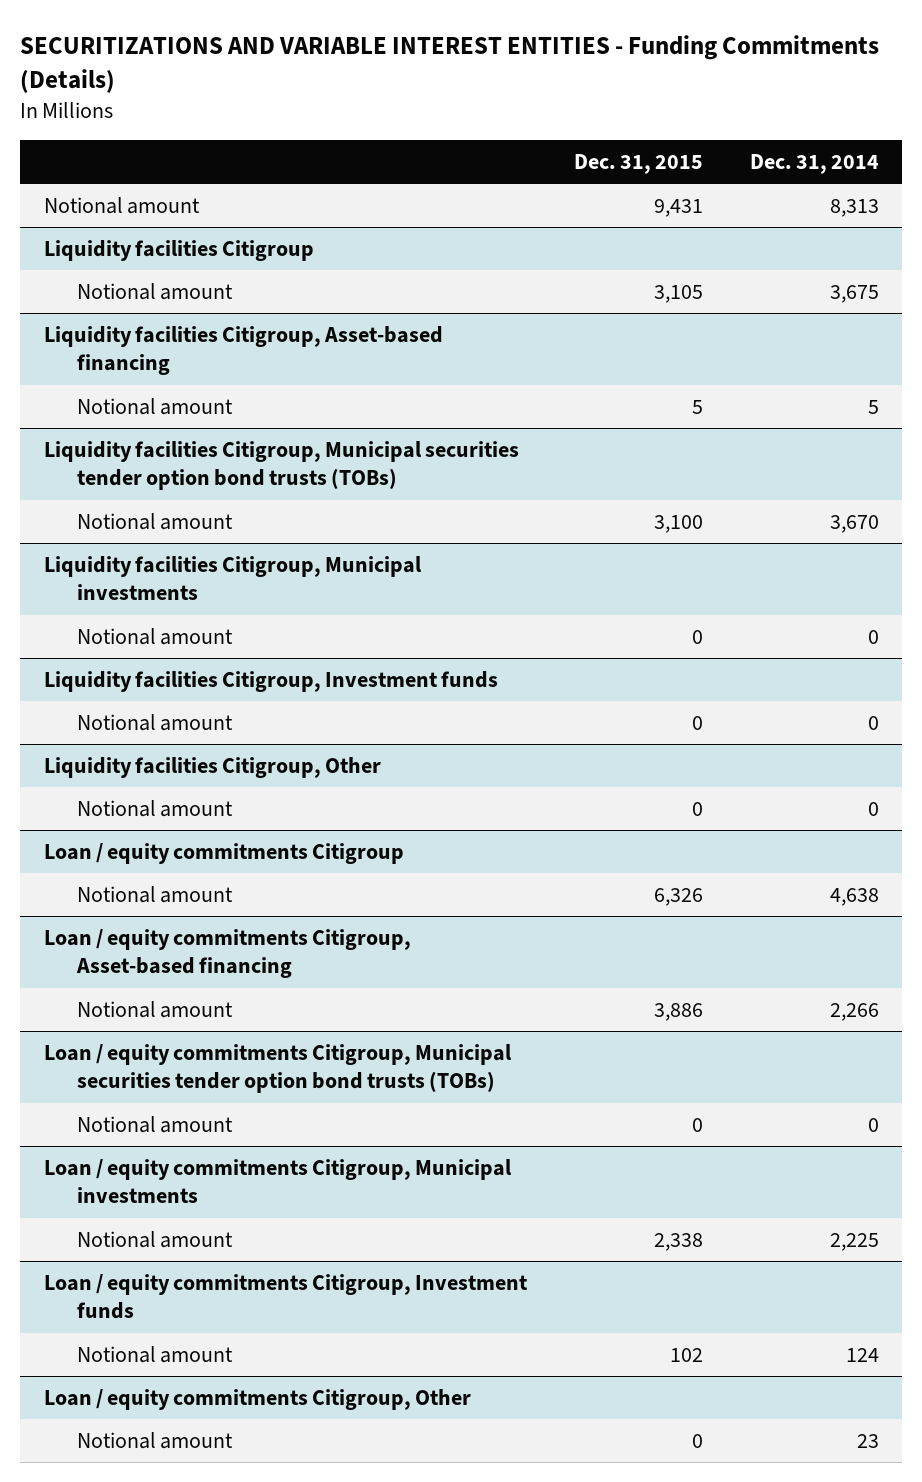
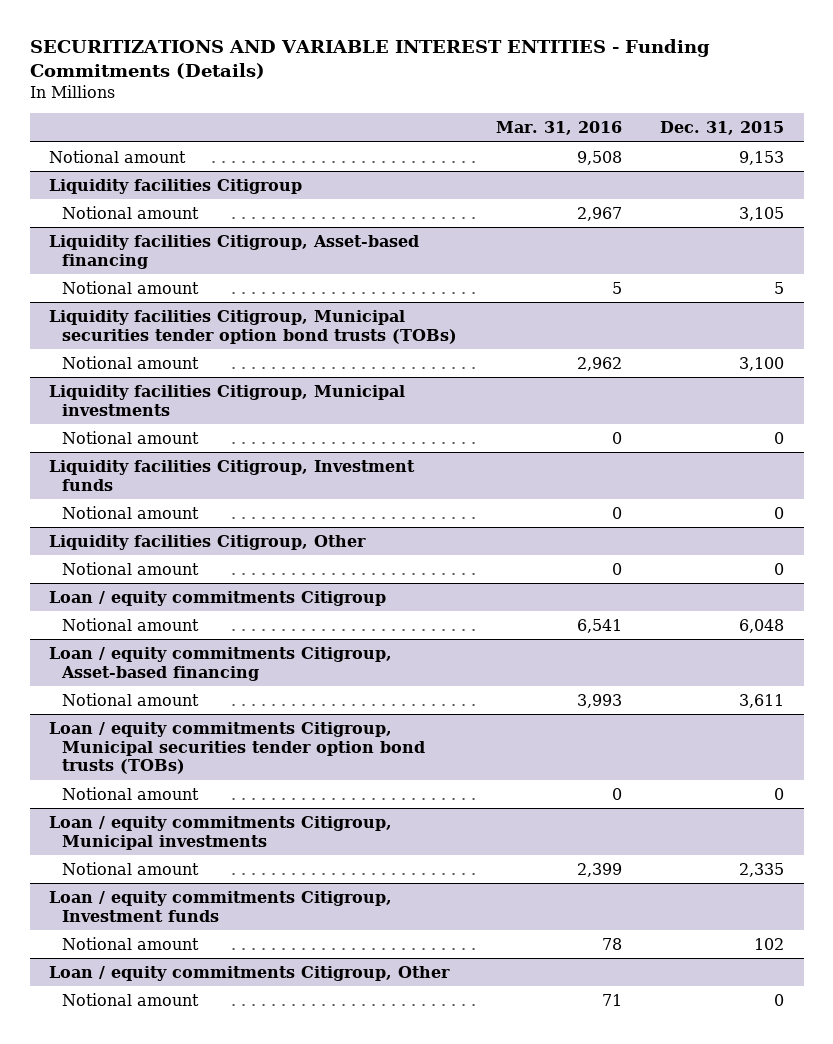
[749,153,879,174] Dec. 31, 2014 -> none
none -> [495,121,622,136] Mar. 31, 2016
[653,198,703,217] 9,431 -> [739,150,785,165] 9,153
[653,887,703,906] 6,326 -> [739,618,785,633] 6,048
[653,1002,703,1021] 3,886 -> [739,693,785,708] 3,611
[653,1232,703,1251] 2,338 -> [739,862,785,877] 2,335

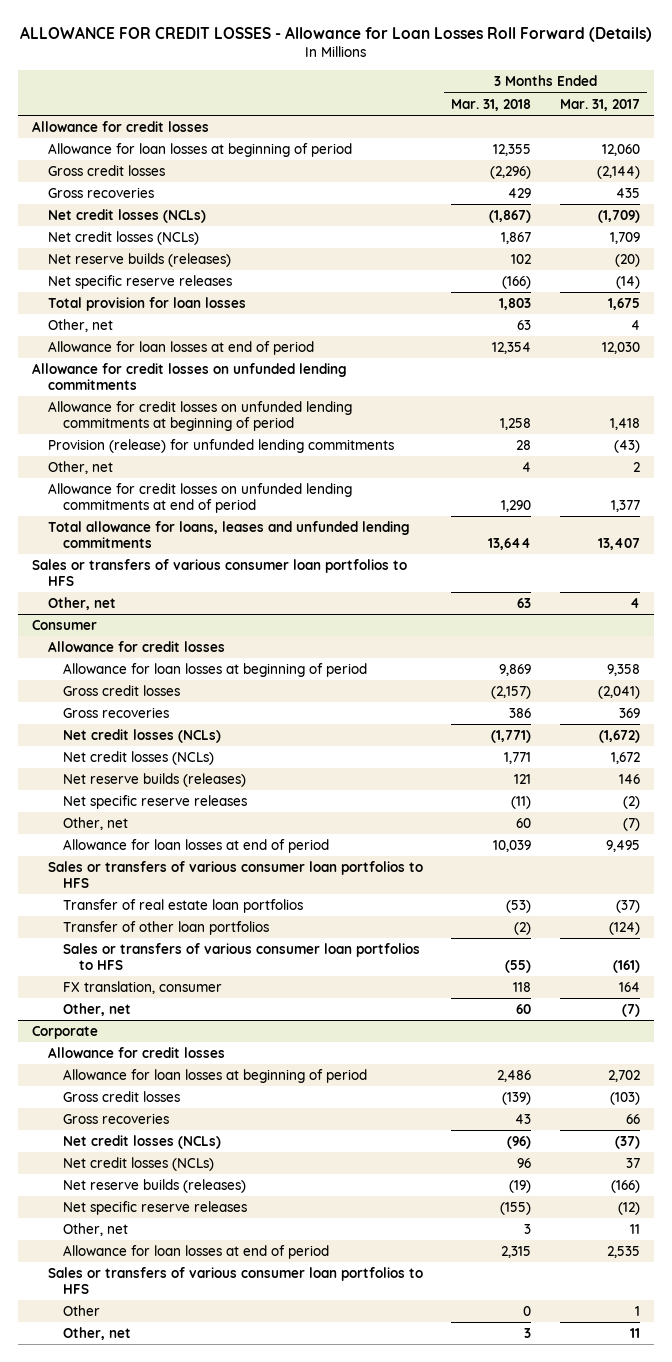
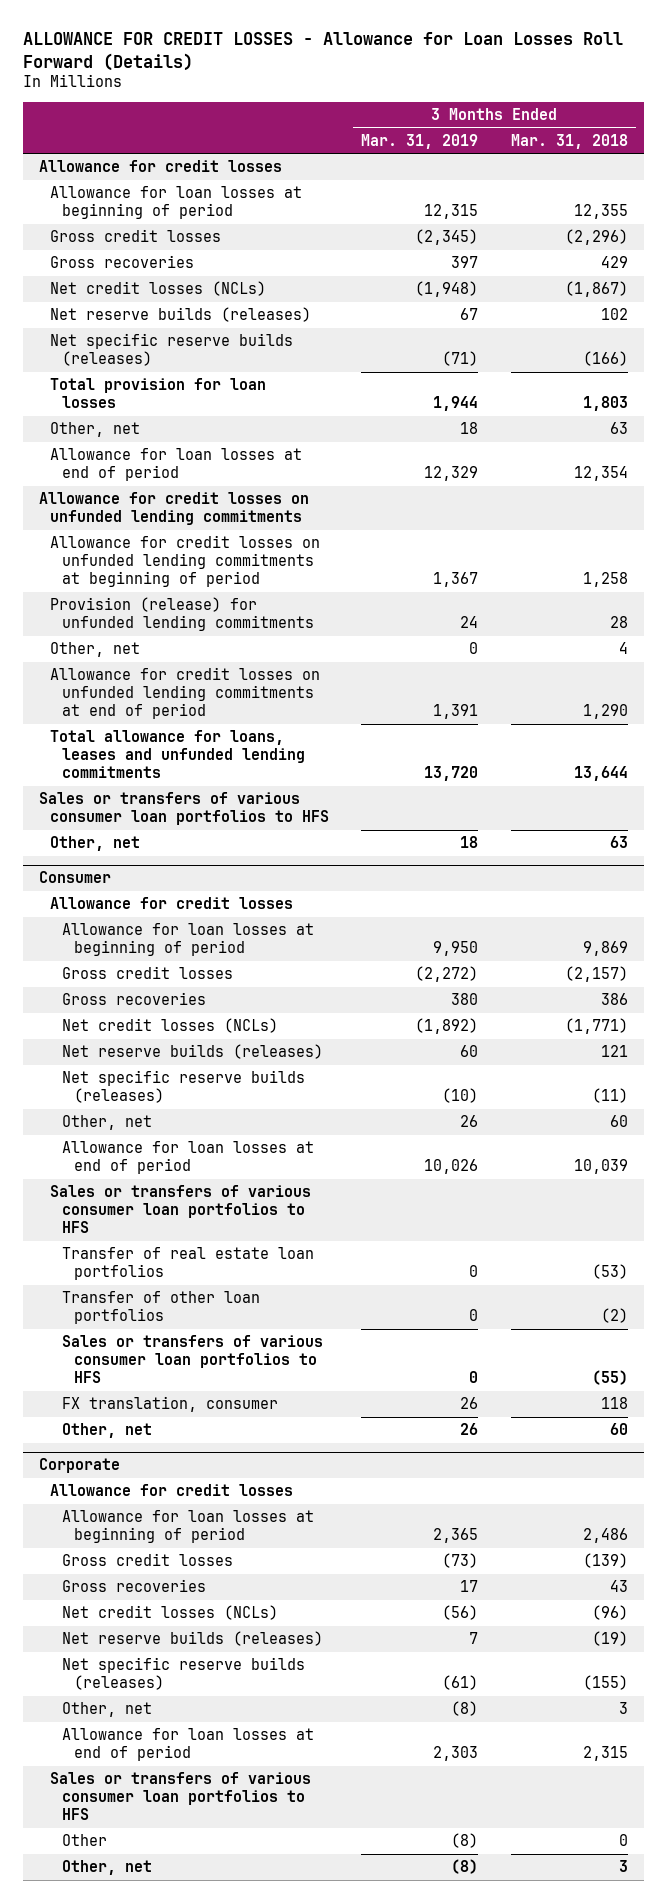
[559,98,640,111] Mar. 31, 2017 -> none
none -> [361,133,479,149] Mar. 31, 2019
[47,230,199,245] Net credit losses (NCLs) -> none
[47,274,232,289] Net specific reserve releases -> [50,333,294,367] Net specific reserve builds (releases)
[63,750,215,765] Net credit losses (NCLs) -> none
[63,794,248,809] Net specific reserve releases -> [62,1070,306,1104] Net specific reserve builds (releases)
[63,1156,215,1171] Net credit losses (NCLs) -> none
[63,1200,248,1215] Net specific reserve releases -> [62,1657,306,1691] Net specific reserve builds (releases)

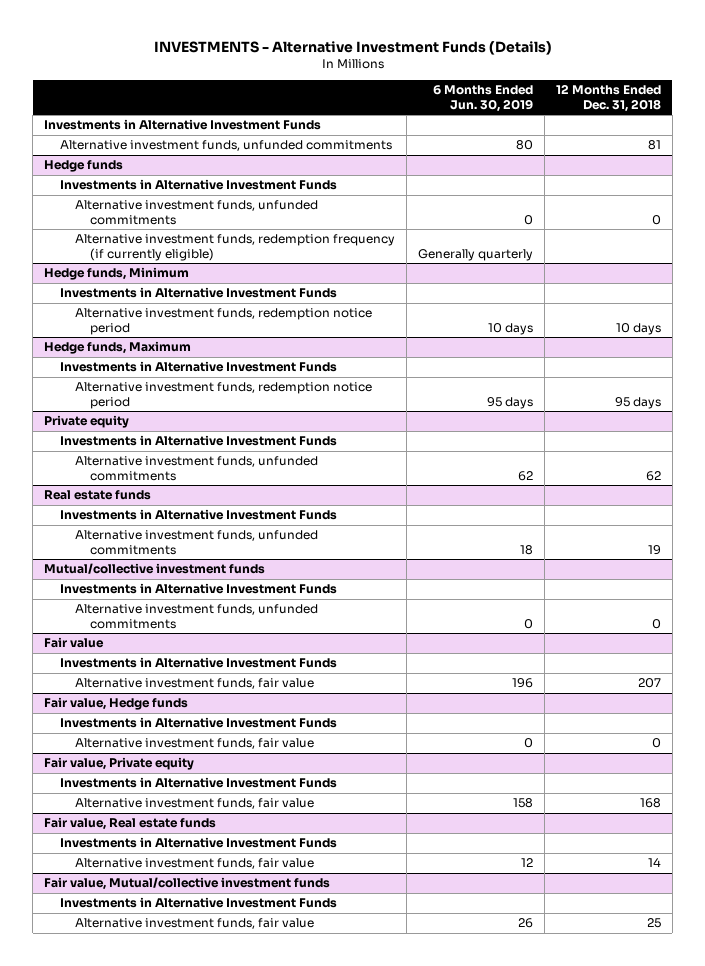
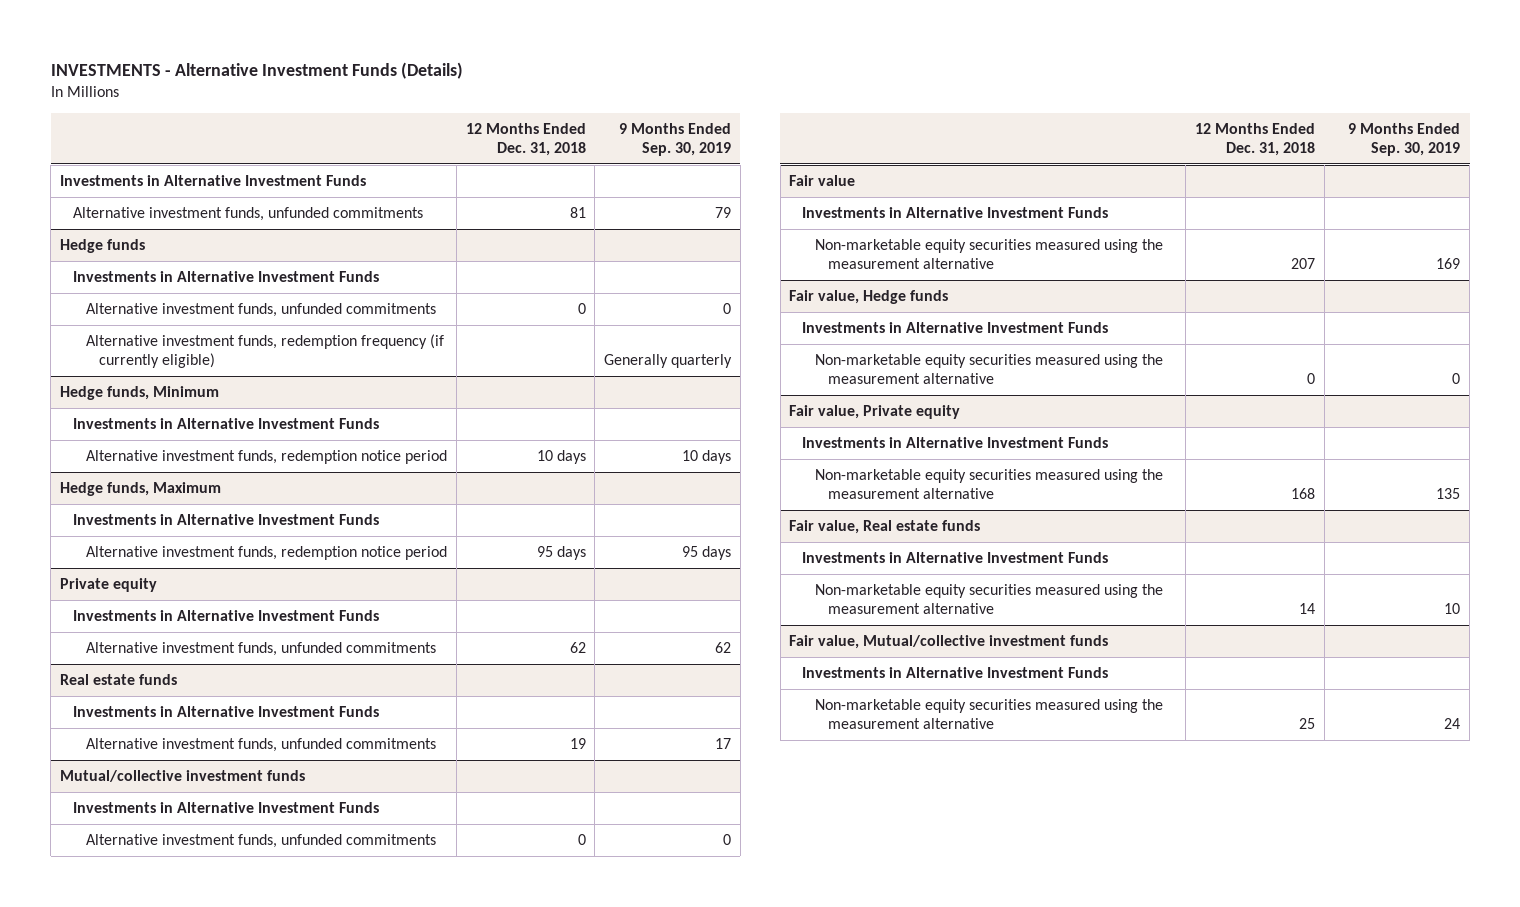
[432,85,533,112] 6 Months Ended Jun. 30, 2019 -> none
none -> [619,122,732,156] 9 Months Ended Sep. 30, 2019
[74,678,314,690] Alternative investment funds, fair value -> [815,239,1164,270] Non-marketable equity securities measured using the measurement alternative
[74,738,314,750] Alternative investment funds, fair value -> [815,354,1164,385] Non-marketable equity securities measured using the measurement alternative
[74,798,314,810] Alternative investment funds, fair value -> [815,469,1164,500] Non-marketable equity securities measured using the measurement alternative
[74,858,314,870] Alternative investment funds, fair value -> [815,584,1164,615] Non-marketable equity securities measured using the measurement alternative
[74,918,314,930] Alternative investment funds, fair value -> [815,699,1164,730] Non-marketable equity securities measured using the measurement alternative

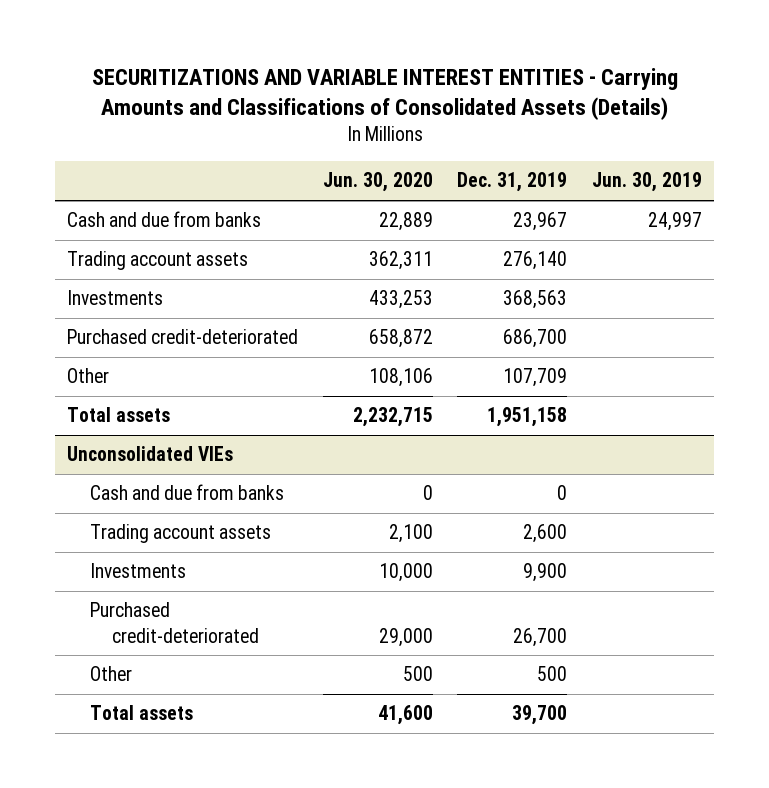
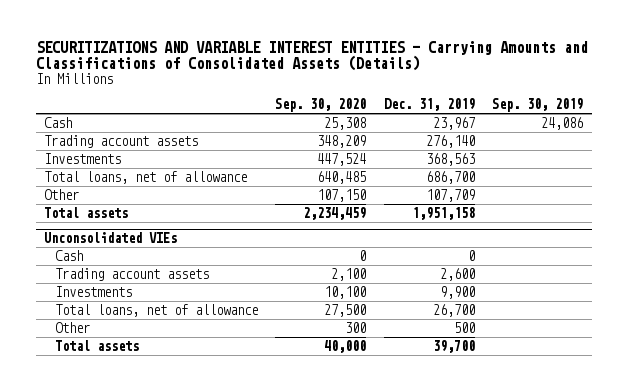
[322,172,433,193] Jun. 30, 2020 -> none
[591,172,702,193] Jun. 30, 2019 -> none
none -> [275,98,367,113] Sep. 30, 2020
none -> [492,98,584,113] Sep. 30, 2019
[67,211,262,228] Cash and due from banks -> [44,117,73,129] Cash
[67,329,299,345] Purchased credit-deteriorated -> [44,171,248,185] Total loans, net of allowance
[89,484,284,501] Cash and due from banks -> [54,250,83,262] Cash
[89,602,260,643] Purchased credit-deteriorated -> [54,304,258,318] Total loans, net of allowance

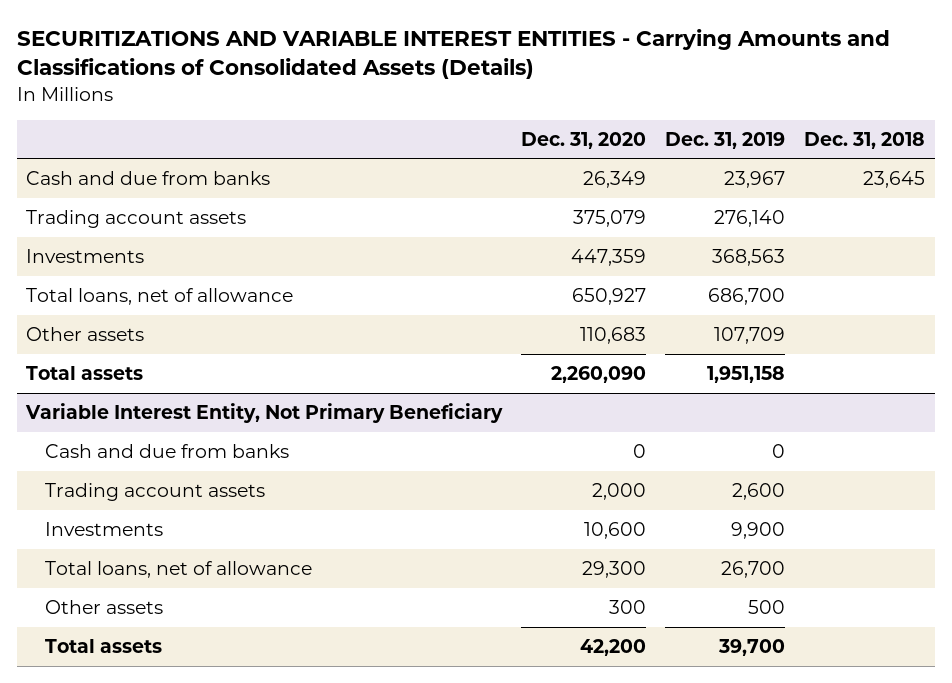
[275,98,367,113] Sep. 30, 2020 -> none
[492,98,584,113] Sep. 30, 2019 -> none
none -> [521,131,647,149] Dec. 31, 2020
none -> [804,131,926,149] Dec. 31, 2018
[44,117,73,129] Cash -> [26,170,271,185] Cash and due from banks
[44,189,80,201] Other -> [26,326,145,341] Other assets
[44,232,178,244] Unconsolidated VIEs -> [25,402,504,423] Variable Interest Entity, Not Primary Beneficiary
[54,250,83,262] Cash -> [45,443,290,458] Cash and due from banks
[54,322,90,334] Other -> [45,599,164,614] Other assets

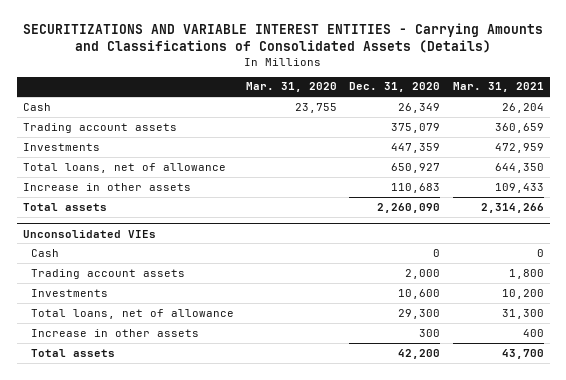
[665,131,786,149] Dec. 31, 2019 -> none
[804,131,926,149] Dec. 31, 2018 -> none
none -> [246,82,338,93] Mar. 31, 2020
none -> [452,82,544,93] Mar. 31, 2021
[26,170,271,185] Cash and due from banks -> [22,102,51,111] Cash
[26,326,145,341] Other assets -> [22,182,191,191] Increase in other assets
[25,402,504,423] Variable Interest Entity, Not Primary Beneficiary -> [22,229,156,238] Unconsolidated VIEs
[45,443,290,458] Cash and due from banks -> [31,248,60,257] Cash
[45,599,164,614] Other assets -> [31,328,200,337] Increase in other assets

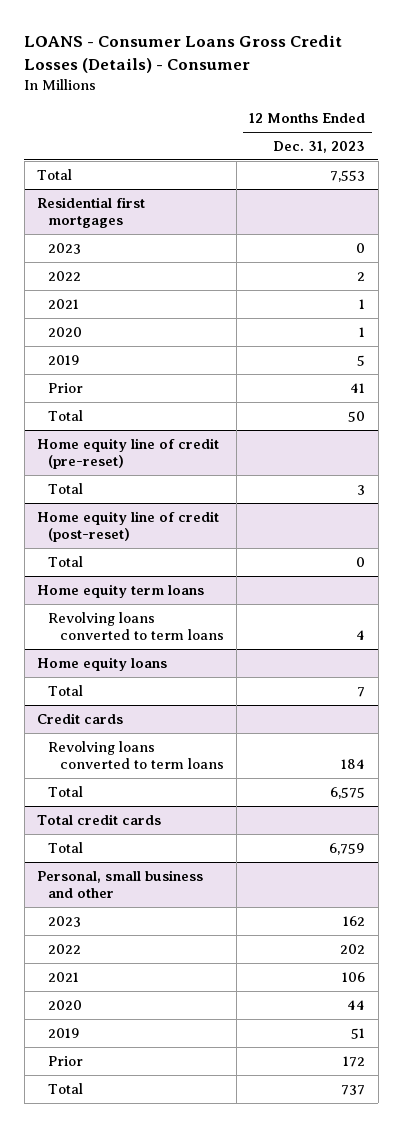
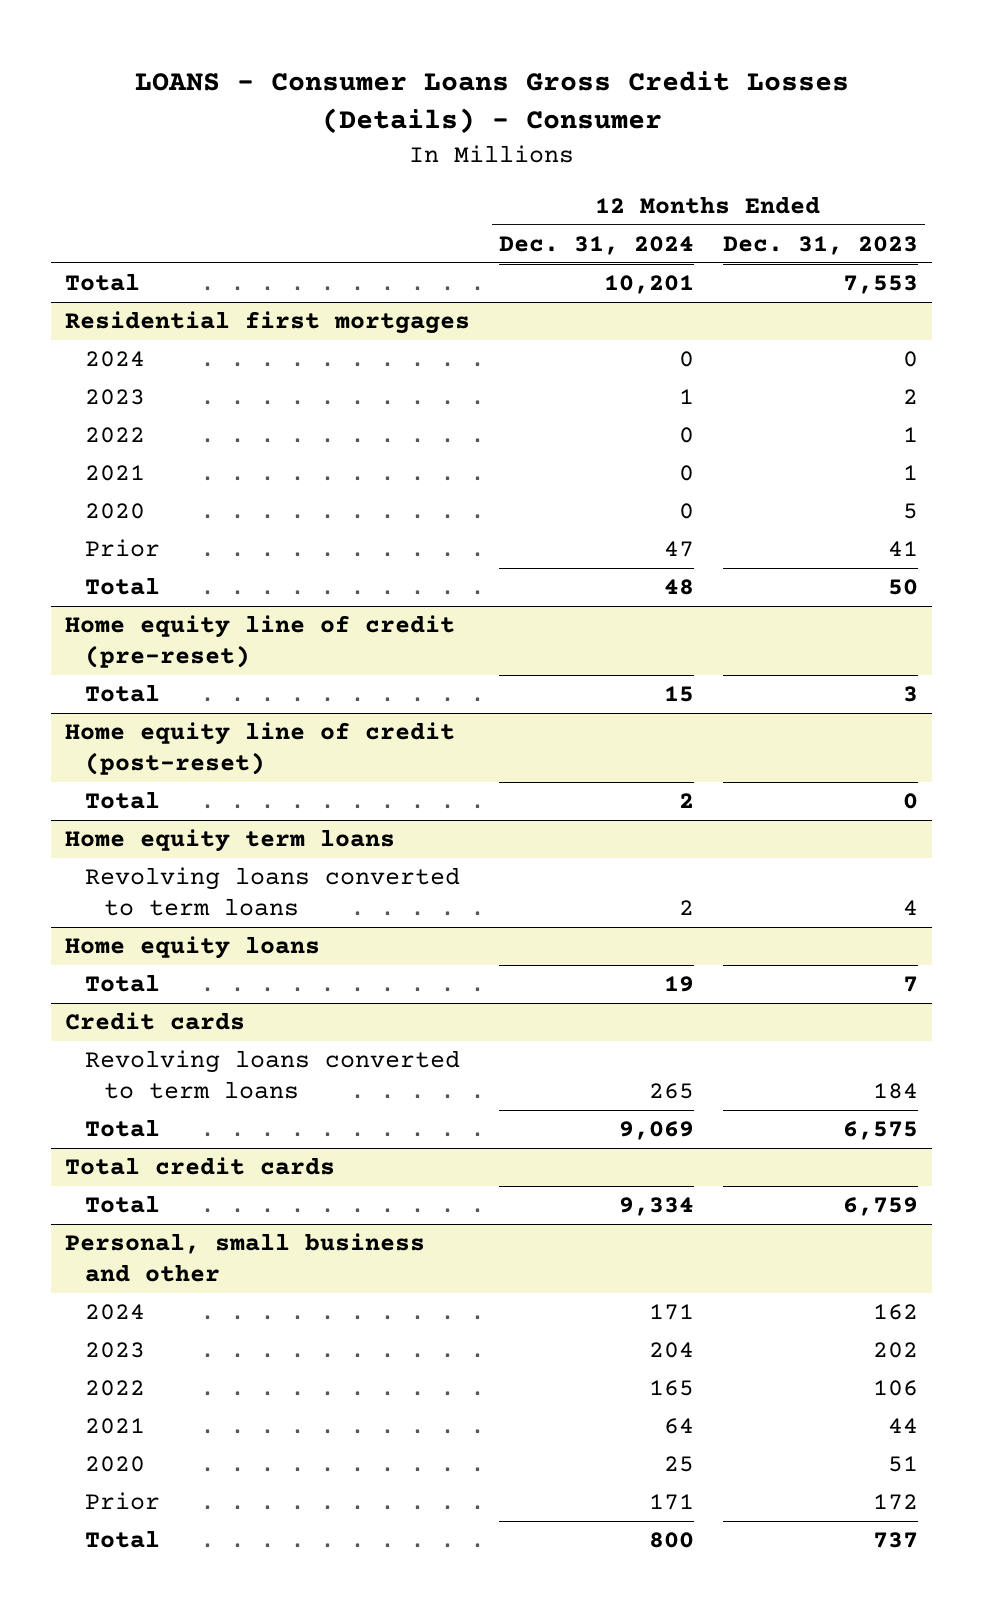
none -> [499,235,695,255] Dec. 31, 2024
none -> [84,351,145,368] 2024
[356,242,366,253] 0 -> [902,389,918,405] 2
[357,271,366,281] 2 -> [902,427,918,443] 1
[48,354,81,365] 2019 -> none
[359,326,366,337] 1 -> [902,503,918,520] 5
[48,1027,81,1038] 2019 -> none
none -> [84,1304,145,1321] 2024
[343,915,366,926] 162 -> [872,1342,918,1359] 202
[340,943,366,954] 202 -> [872,1380,918,1397] 106
[342,971,366,982] 106 -> [887,1418,918,1434] 44
[347,999,366,1010] 44 -> [887,1456,918,1473] 51

